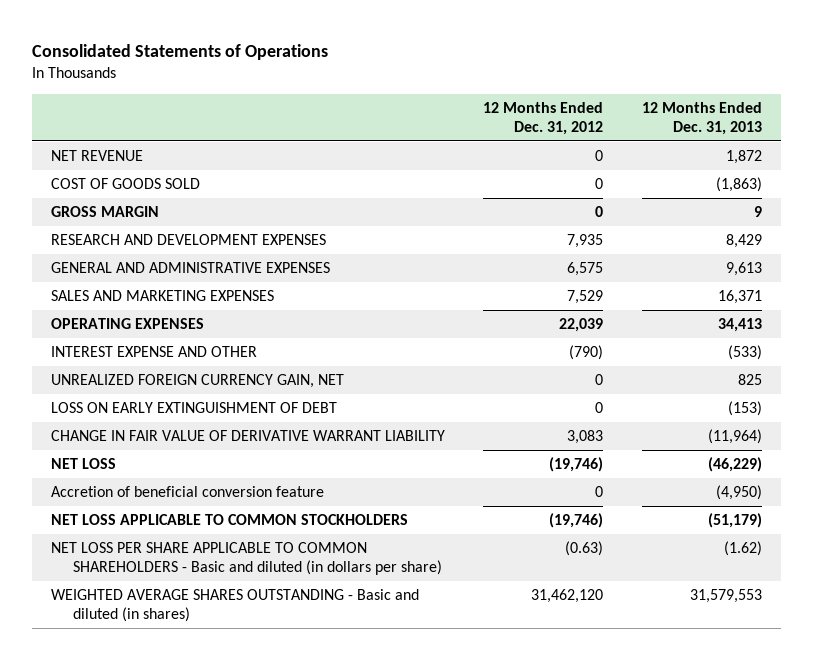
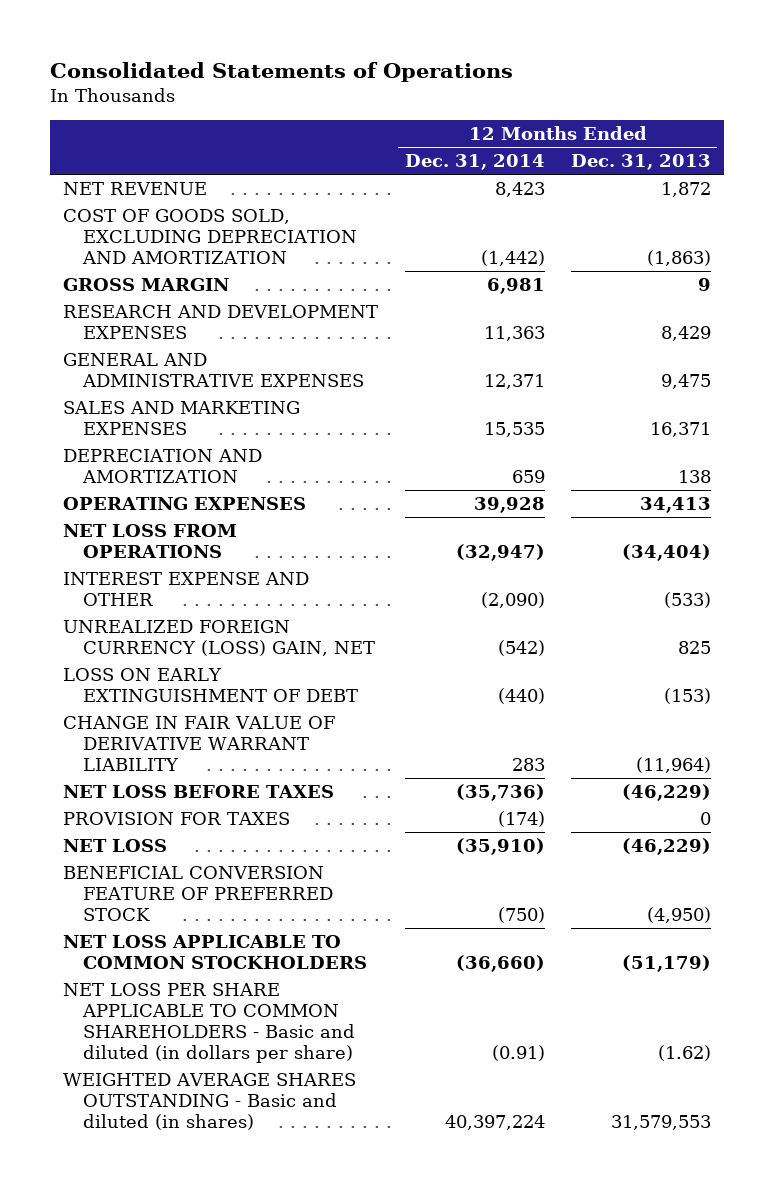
[483,102,604,135] 12 Months Ended Dec. 31, 2012 -> none
none -> [404,154,545,171] Dec. 31, 2014
[51,178,201,190] COST OF GOODS SOLD -> [63,209,358,265] COST OF GOODS SOLD, EXCLUDING DEPRECIATION AND AMORTIZATION
[725,262,762,277] 9,613 -> [660,374,711,390] 9,475
none -> [63,449,263,484] DEPRECIATION AND AMORTIZATION
none -> [63,524,238,559] NET LOSS FROM OPERATIONS
[51,374,345,389] UNREALIZED FOREIGN CURRENCY GAIN, NET -> [63,620,376,657] UNREALIZED FOREIGN CURRENCY (LOSS) GAIN, NET
none -> [63,785,335,799] NET LOSS BEFORE TAXES
none -> [63,812,291,826] PROVISION FOR TAXES
[51,486,325,498] Accretion of beneficial conversion feature -> [63,866,334,922] BENEFICIAL CONVERSION FEATURE OF PREFERRED STOCK

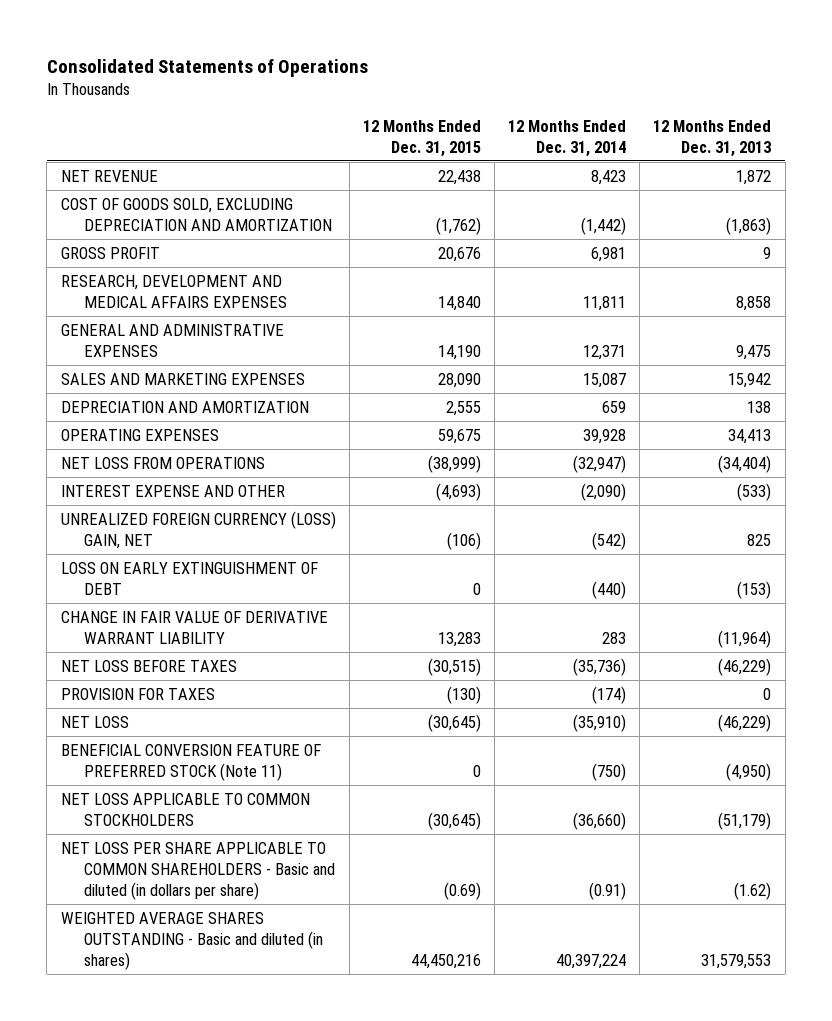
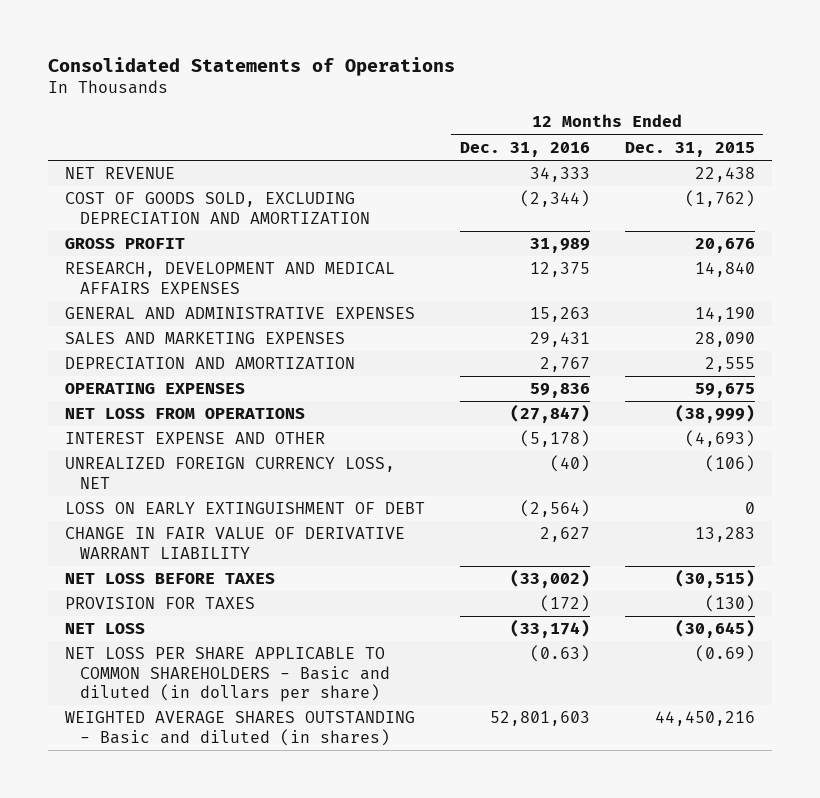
[508,119,627,157] 12 Months Ended Dec. 31, 2014 -> none
[653,119,772,157] 12 Months Ended Dec. 31, 2013 -> none
none -> [459,141,590,157] Dec. 31, 2016
[60,510,336,550] UNREALIZED FOREIGN CURRENCY (LOSS) GAIN, NET -> [65,457,396,489] UNREALIZED FOREIGN CURRENCY LOSS, NET
[60,743,321,782] BENEFICIAL CONVERSION FEATURE OF PREFERRED STOCK (Note 11) -> none
[60,792,310,827] NET LOSS APPLICABLE TO COMMON STOCKHOLDERS -> none

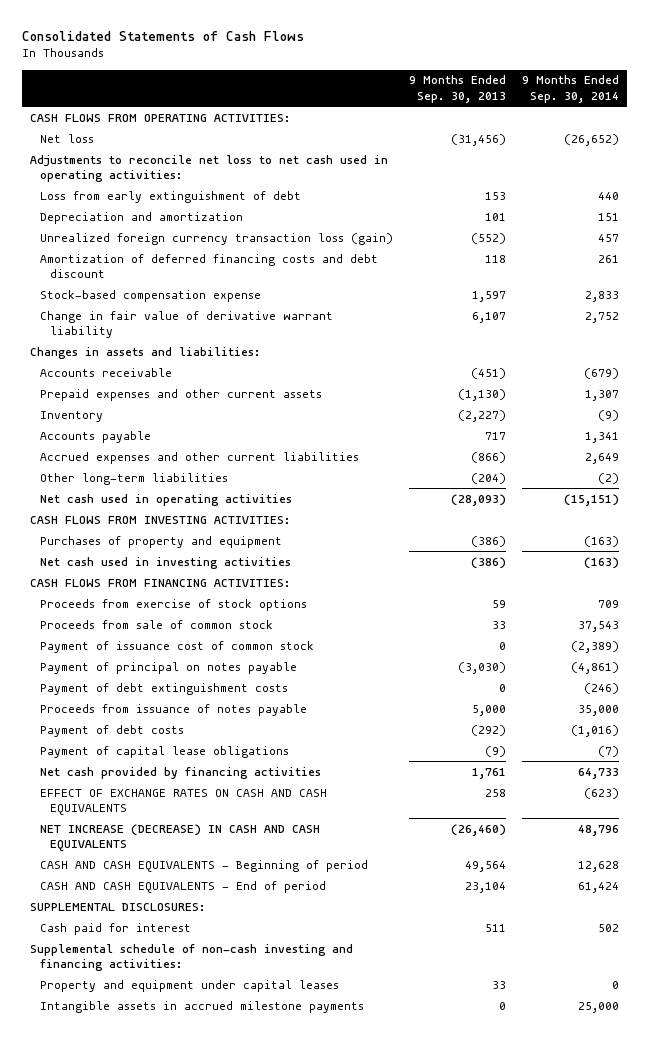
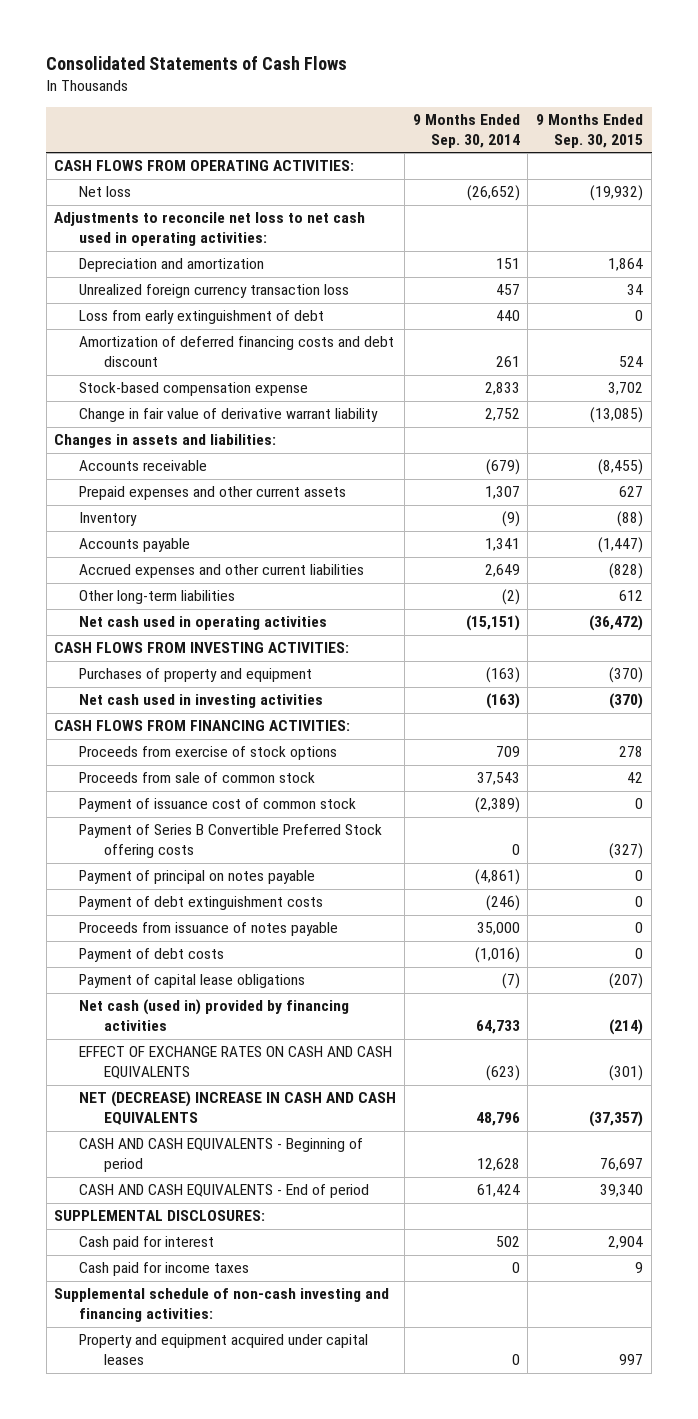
[409,75,507,103] 9 Months Ended Sep. 30, 2013 -> none
none -> [536,114,644,149] 9 Months Ended Sep. 30, 2015
[40,232,394,245] Unrealized foreign currency transaction loss (gain) -> [78,284,349,299] Unrealized foreign currency transaction loss
[40,190,302,203] Loss from early extinguishment of debt -> [78,310,324,325] Loss from early extinguishment of debt
none -> [78,824,382,859] Payment of Series B Convertible Preferred Stock offering costs
[40,766,322,779] Net cash provided by financing activities -> [78,999,349,1032] Net cash (used in) provided by financing activities
[40,823,321,853] NET INCREASE (DECREASE) IN CASH AND CASH EQUIVALENTS -> [78,1091,396,1126] NET (DECREASE) INCREASE IN CASH AND CASH EQUIVALENTS
none -> [78,1262,249,1277] Cash paid for income taxes
[40,1000,365,1013] Intangible assets in accrued milestone payments -> none
[40,979,340,992] Property and equipment under capital leases -> [78,1334,368,1366] Property and equipment acquired under capital leases

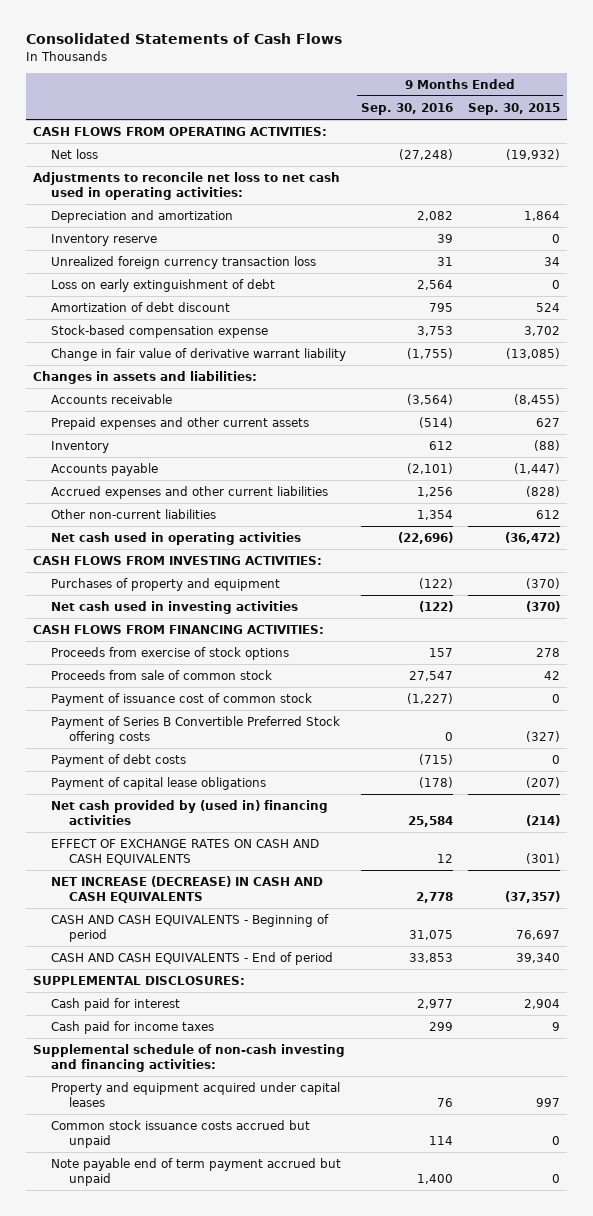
[412,114,520,149] 9 Months Ended Sep. 30, 2014 -> none
none -> [360,102,453,115] Sep. 30, 2016
none -> [50,234,157,247] Inventory reserve
[78,310,324,325] Loss from early extinguishment of debt -> [50,279,275,293] Loss on early extinguishment of debt
[78,336,394,368] Amortization of deferred financing costs and debt discount -> [50,302,230,313] Amortization of debt discount
[78,590,235,605] Other long-term liabilities -> [50,509,216,520] Other non-current liabilities
[78,870,315,885] Payment of principal on notes payable -> none
[78,896,323,911] Payment of debt extinguishment costs -> none
[78,922,338,937] Proceeds from issuance of notes payable -> none
[78,999,349,1032] Net cash (used in) provided by financing activities -> [50,800,328,826] Net cash provided by (used in) financing activities
[78,1091,396,1126] NET (DECREASE) INCREASE IN CASH AND CASH EQUIVALENTS -> [50,876,323,904] NET INCREASE (DECREASE) IN CASH AND CASH EQUIVALENTS
none -> [50,1120,310,1149] Common stock issuance costs accrued but unpaid
none -> [50,1158,341,1187] Note payable end of term payment accrued but unpaid

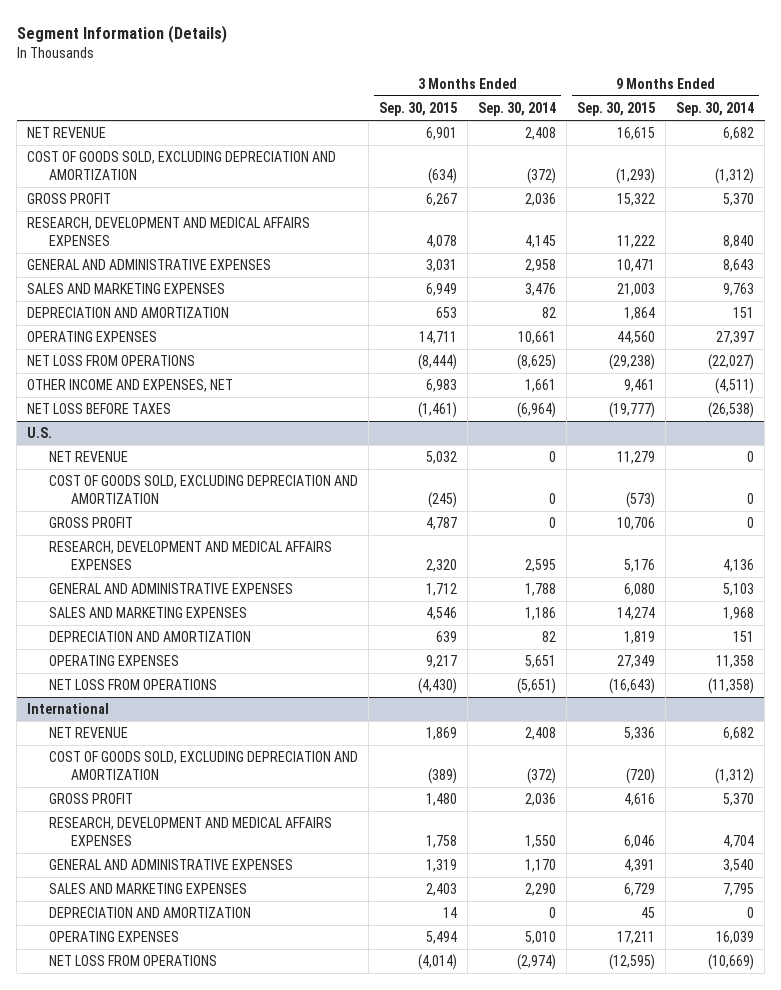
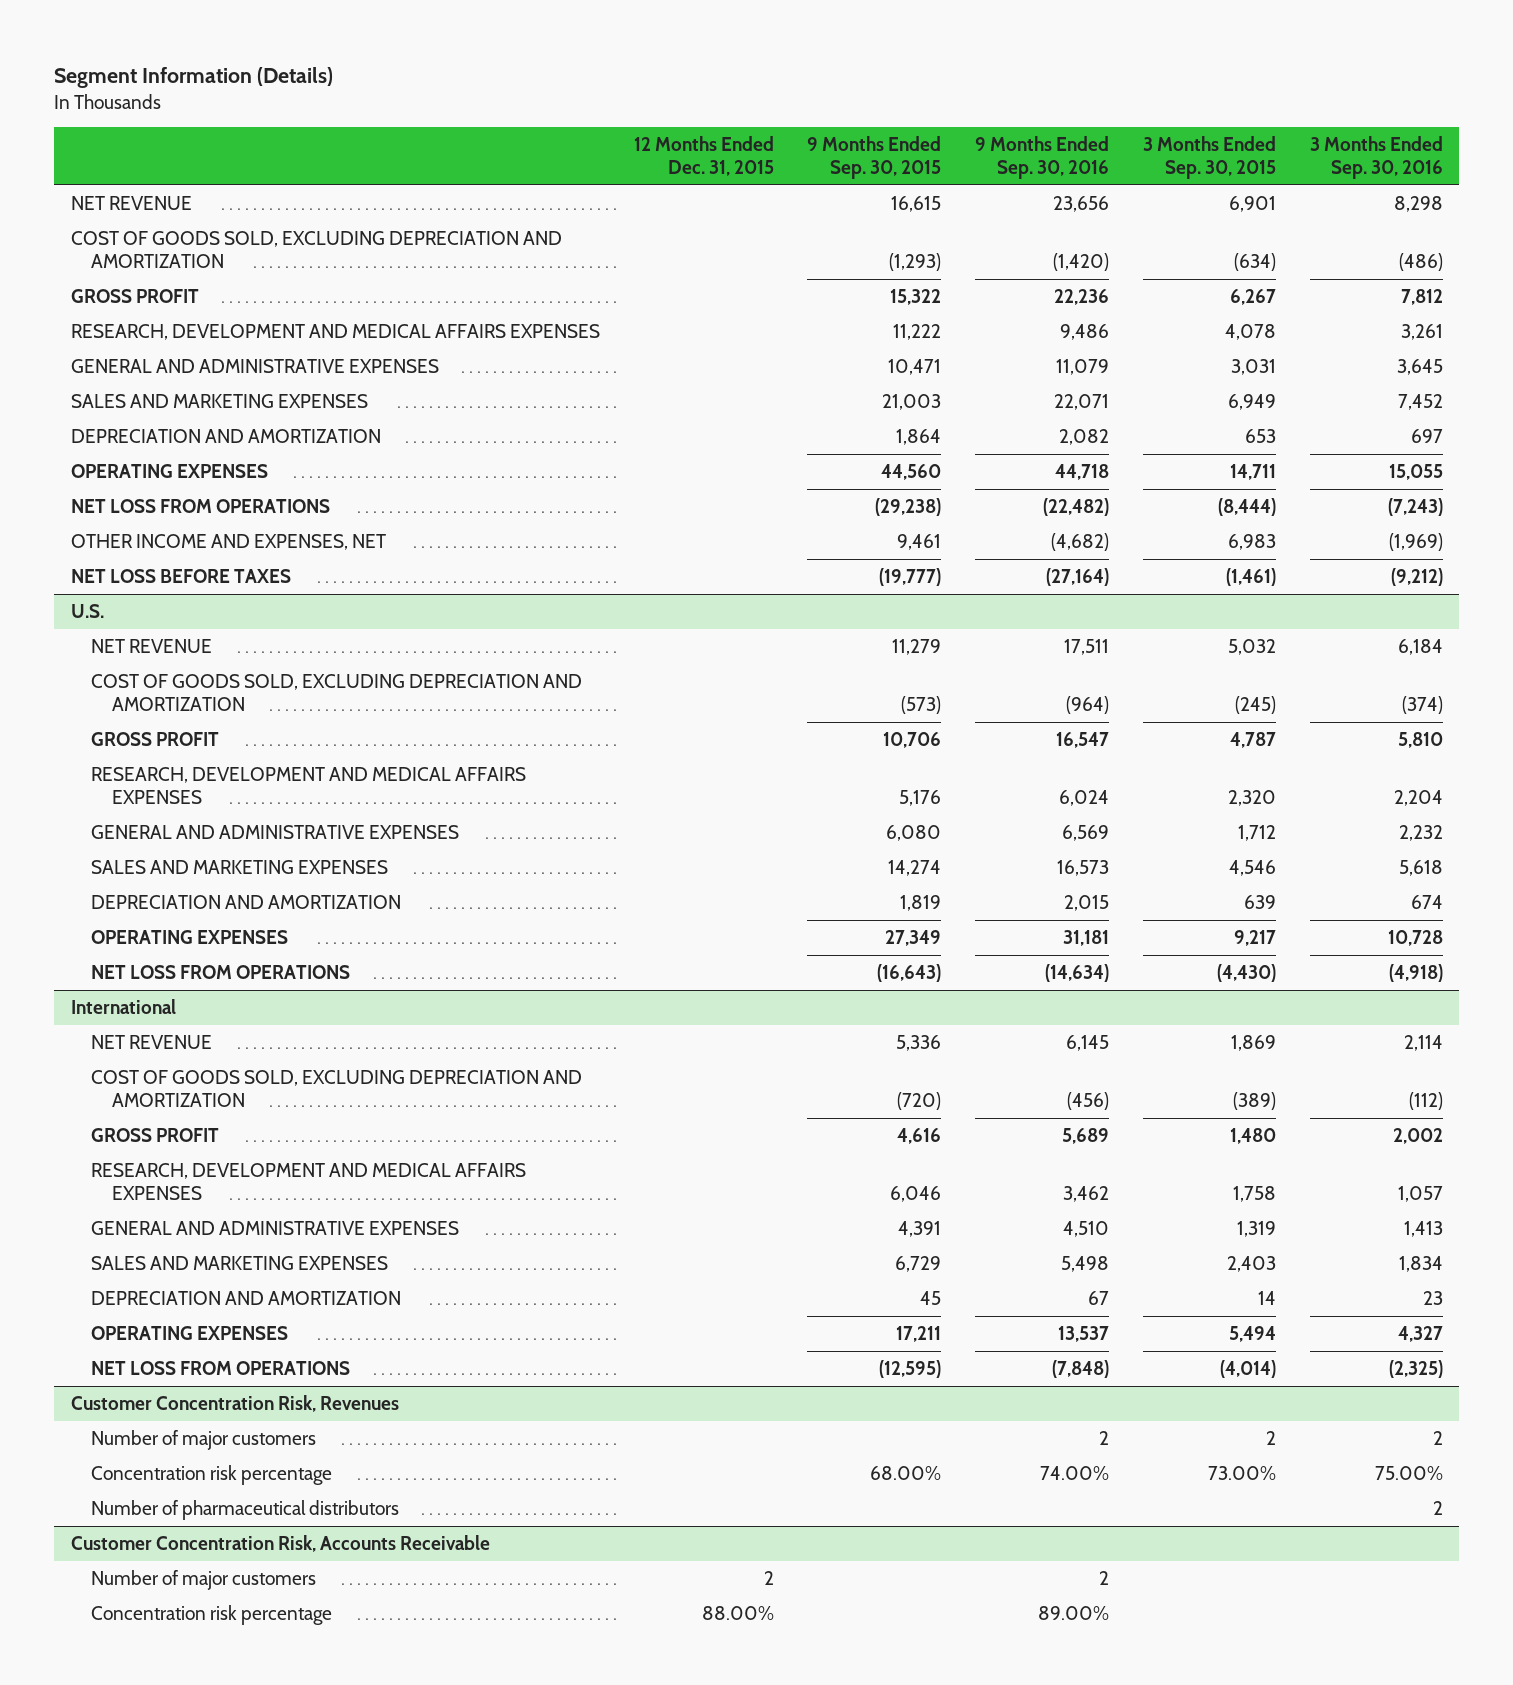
[478,102,557,117] Sep. 30, 2014 -> none
[676,102,755,117] Sep. 30, 2014 -> none
none -> [633,136,774,177] 12 Months Ended Dec. 31, 2015
none -> [975,136,1110,180] 9 Months Ended Sep. 30, 2016
none -> [1309,136,1443,180] 3 Months Ended Sep. 30, 2016
none -> [70,1394,399,1412] Customer Concentration Risk, Revenues
none -> [91,1429,317,1450] Number of major customers
none -> [91,1464,333,1485] Concentration risk percentage
none -> [91,1499,400,1520] Number of pharmaceutical distributors
none -> [70,1534,490,1552] Customer Concentration Risk, Accounts Receivable
none -> [91,1569,317,1590] Number of major customers
none -> [91,1604,333,1625] Concentration risk percentage

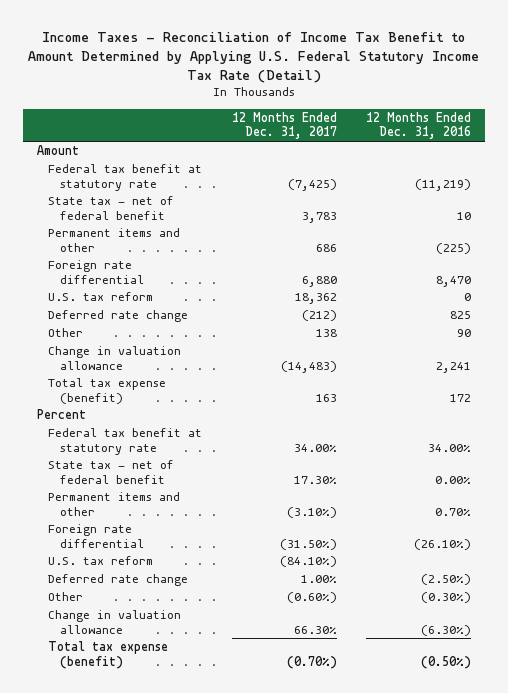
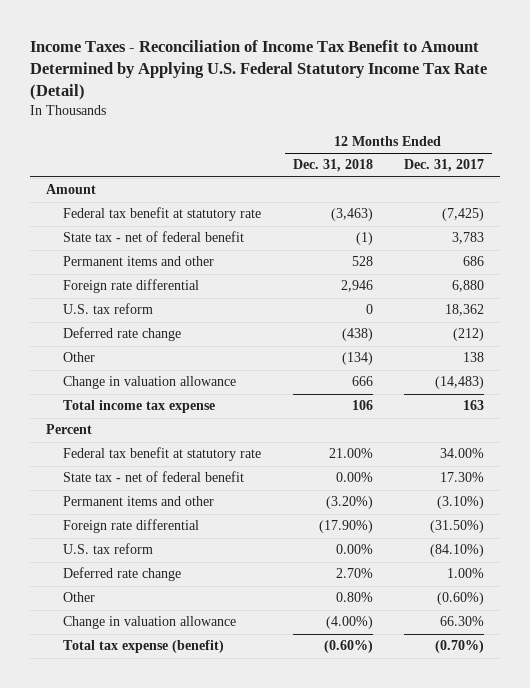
[365,111,471,140] 12 Months Ended Dec. 31, 2016 -> none
none -> [292,159,373,173] Dec. 31, 2018
[48,378,167,404] Total tax expense (benefit) -> [63,400,216,414] Total income tax expense

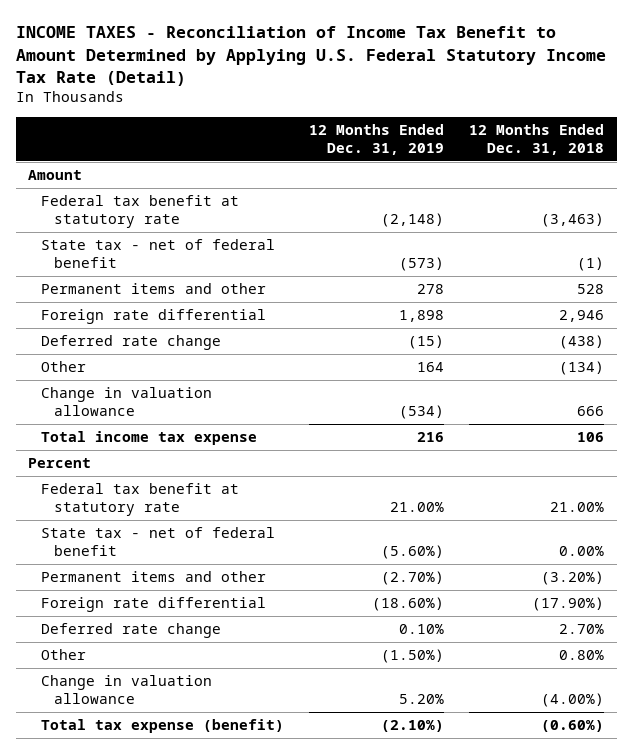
[30,40,488,101] Income Taxes - Reconciliation of Income Tax Benefit to Amount Determined by Applying U.S. Federal Statutory Income Tax Rate (Detail) -> [16,26,607,86] INCOME TAXES - Reconciliation of Income Tax Benefit to Amount Determined by Applying U.S. Federal Statutory Income Tax Rate (Detail)
[403,159,484,173] Dec. 31, 2017 -> none
none -> [309,123,445,155] 12 Months Ended Dec. 31, 2019
[63,303,154,315] U.S. tax reform -> none
[63,543,154,555] U.S. tax reform -> none

